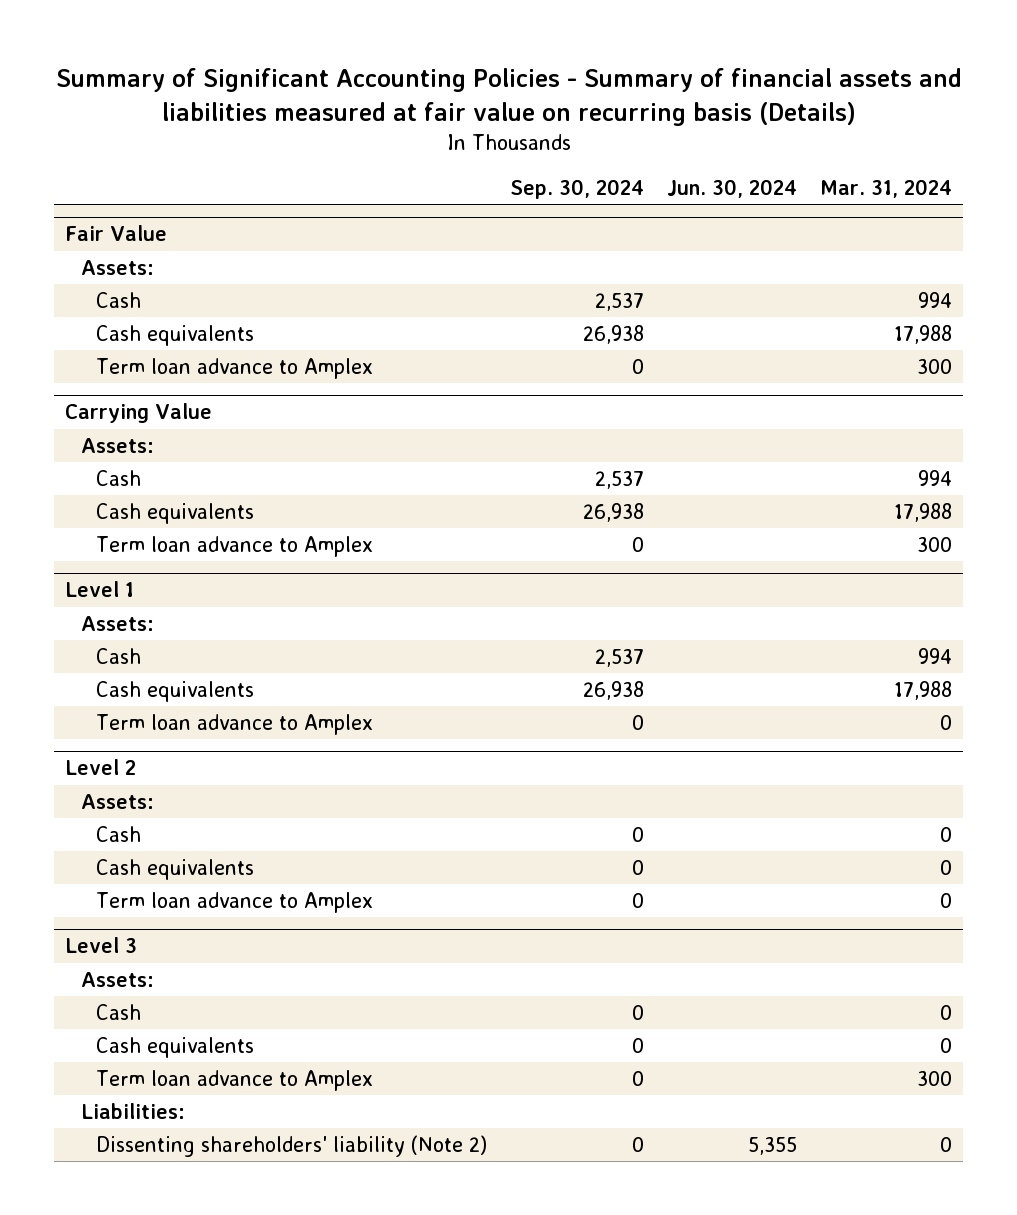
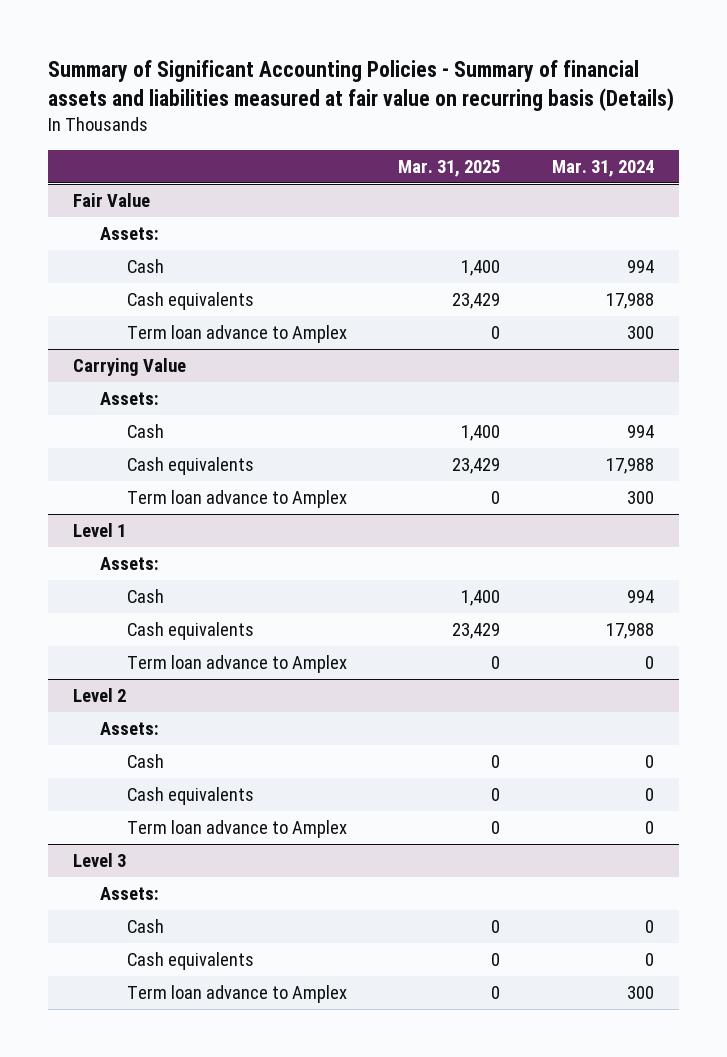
[510,179,645,200] Sep. 30, 2024 -> none
[666,179,797,199] Jun. 30, 2024 -> none
none -> [398,159,501,177] Mar. 31, 2025
[80,1102,185,1119] Liabilities: -> none
[96,1134,488,1157] Dissenting shareholders' liability (Note 2) -> none

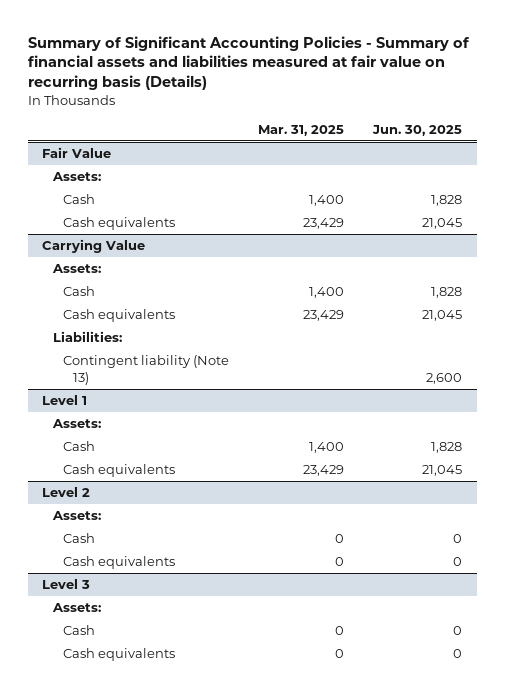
[551,159,654,177] Mar. 31, 2024 -> none
none -> [372,124,463,136] Jun. 30, 2025
[127,325,348,344] Term loan advance to Amplex -> none
[127,490,348,509] Term loan advance to Amplex -> none
none -> [52,331,122,343] Liabilities:
none -> [63,355,230,385] Contingent liability (Note 13)
[127,655,348,674] Term loan advance to Amplex -> none
[127,820,348,839] Term loan advance to Amplex -> none
[127,985,348,1004] Term loan advance to Amplex -> none

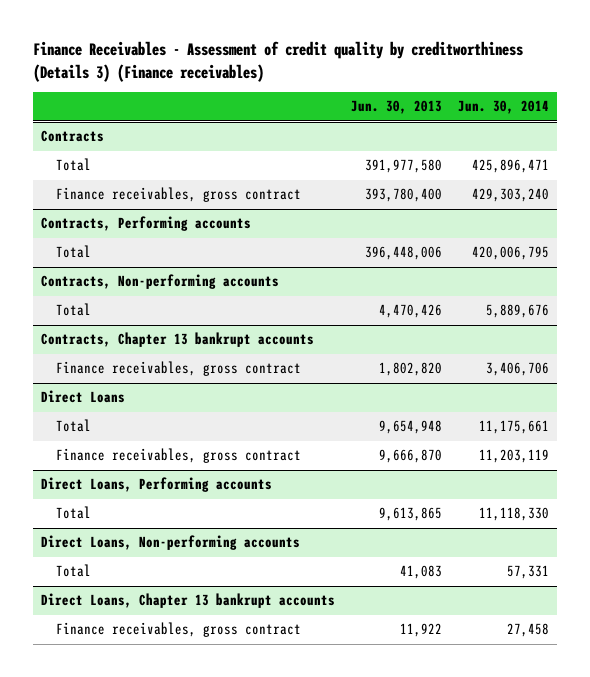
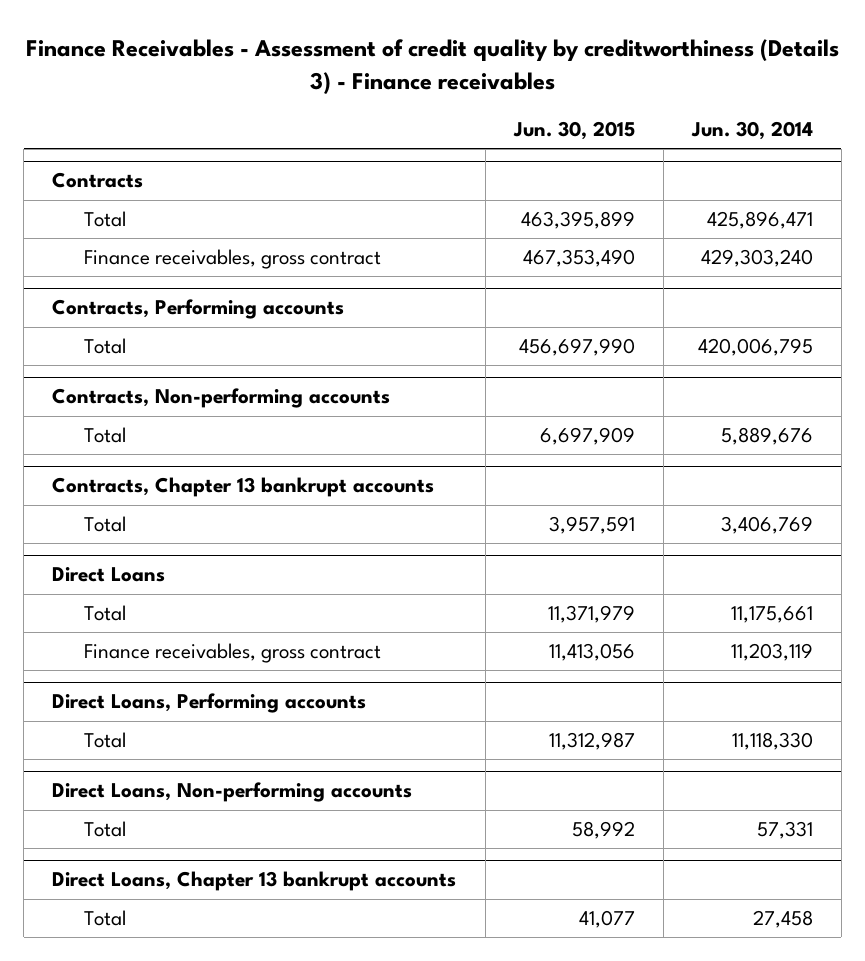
[33,41,524,82] Finance Receivables - Assessment of credit quality by creditworthiness (Details 3) (Finance receivables) -> [25,39,839,94] Finance Receivables - Assessment of credit quality by creditworthiness (Details 3) - Finance receivables
[351,100,443,115] Jun. 30, 2013 -> none
none -> [512,121,635,141] Jun. 30, 2015
[55,361,301,377] Finance receivables, gross contract -> none
none -> [83,516,126,533] Total
[55,622,301,638] Finance receivables, gross contract -> [83,910,126,927] Total

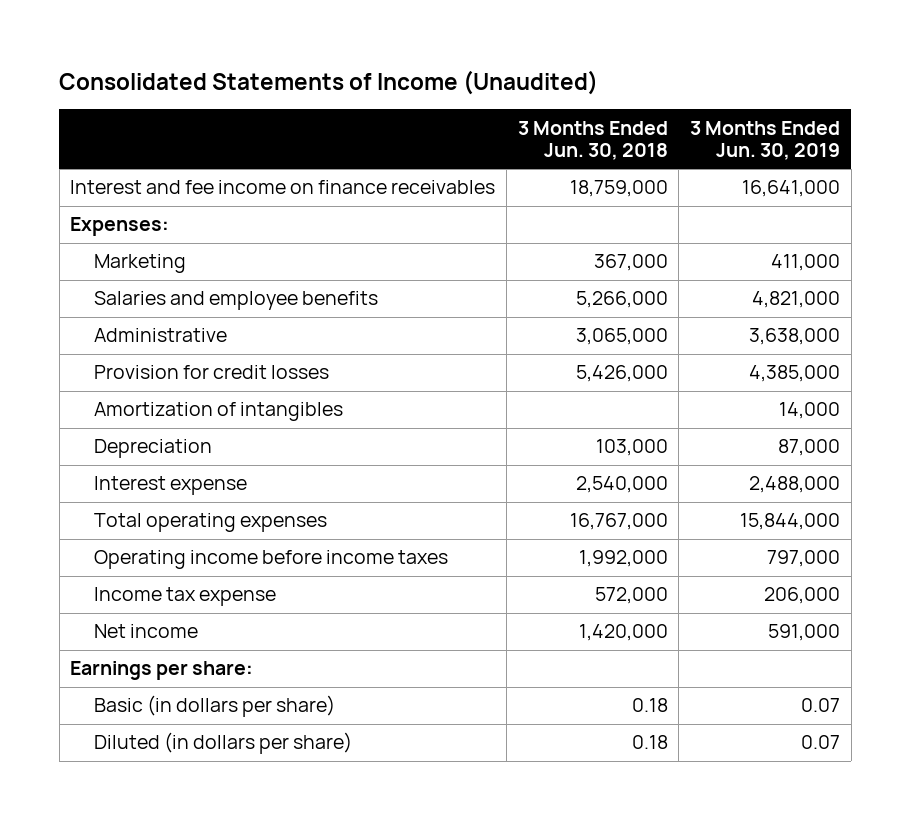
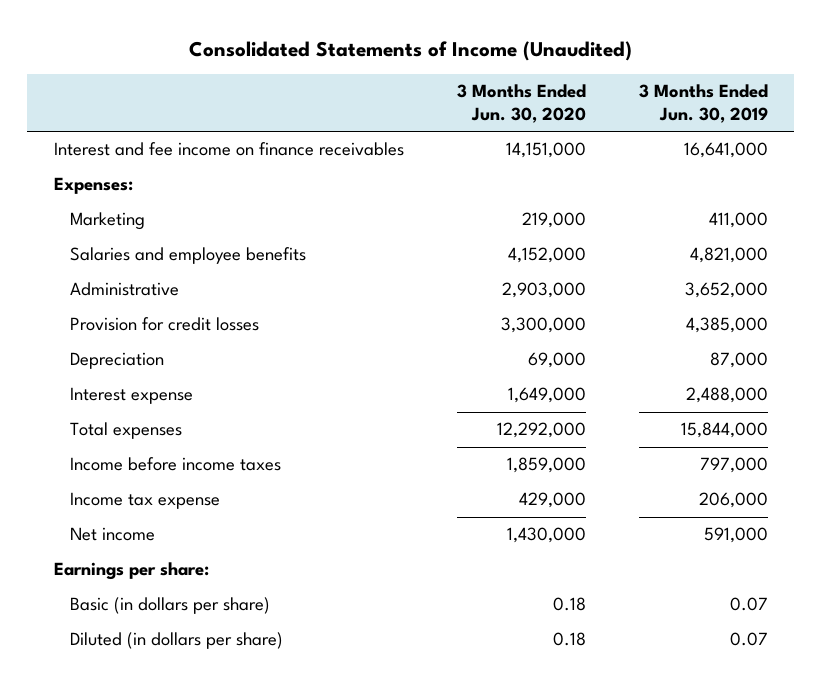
[517,120,668,161] 3 Months Ended Jun. 30, 2018 -> none
none -> [456,84,586,124] 3 Months Ended Jun. 30, 2020
[749,328,841,346] 3,638,000 -> [684,282,768,299] 3,652,000
[93,402,343,422] Amortization of intangibles -> none
[93,513,327,533] Total operating expenses -> [69,422,182,440] Total expenses
[93,550,448,570] Operating income before income taxes -> [69,457,281,472] Income before income taxes

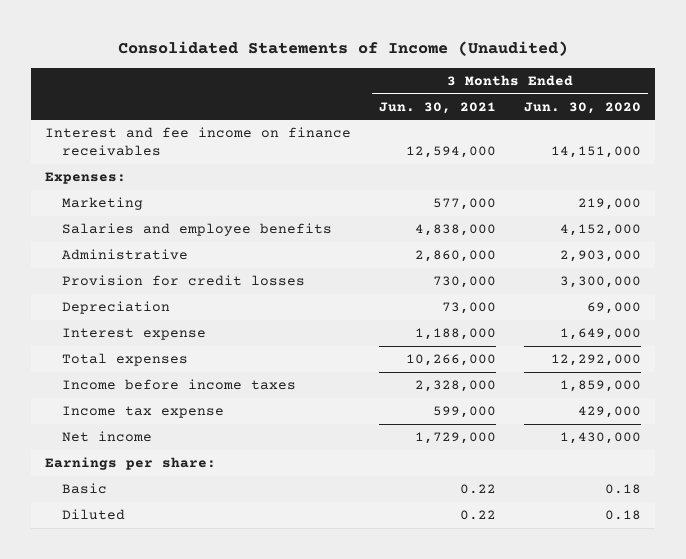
[638,84,768,124] 3 Months Ended Jun. 30, 2019 -> none
none -> [378,101,496,114] Jun. 30, 2021
[69,597,270,615] Basic (in dollars per share) -> [61,483,107,495] Basic
[69,632,283,650] Diluted (in dollars per share) -> [61,509,125,521] Diluted

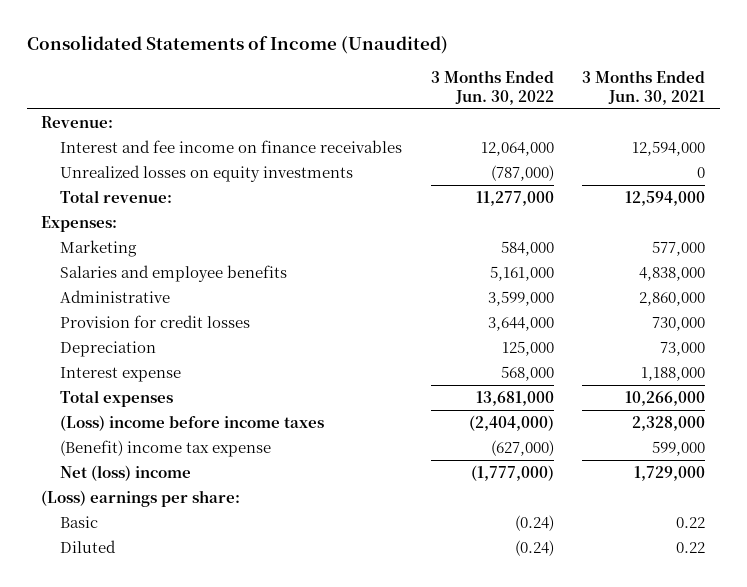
[523,101,641,114] Jun. 30, 2020 -> none
none -> [430,70,554,105] 3 Months Ended Jun. 30, 2022
none -> [41,115,114,128] Revenue:
none -> [60,164,354,182] Unrealized losses on equity investments
none -> [60,189,173,203] Total revenue:
[61,379,296,391] Income before income taxes -> [60,414,325,431] (Loss) income before income taxes
[61,406,224,419] Income tax expense -> [60,439,272,457] (Benefit) income tax expense
[61,431,152,443] Net income -> [60,464,192,481] Net (loss) income
[44,457,216,471] Earnings per share: -> [41,489,241,507] (Loss) earnings per share:

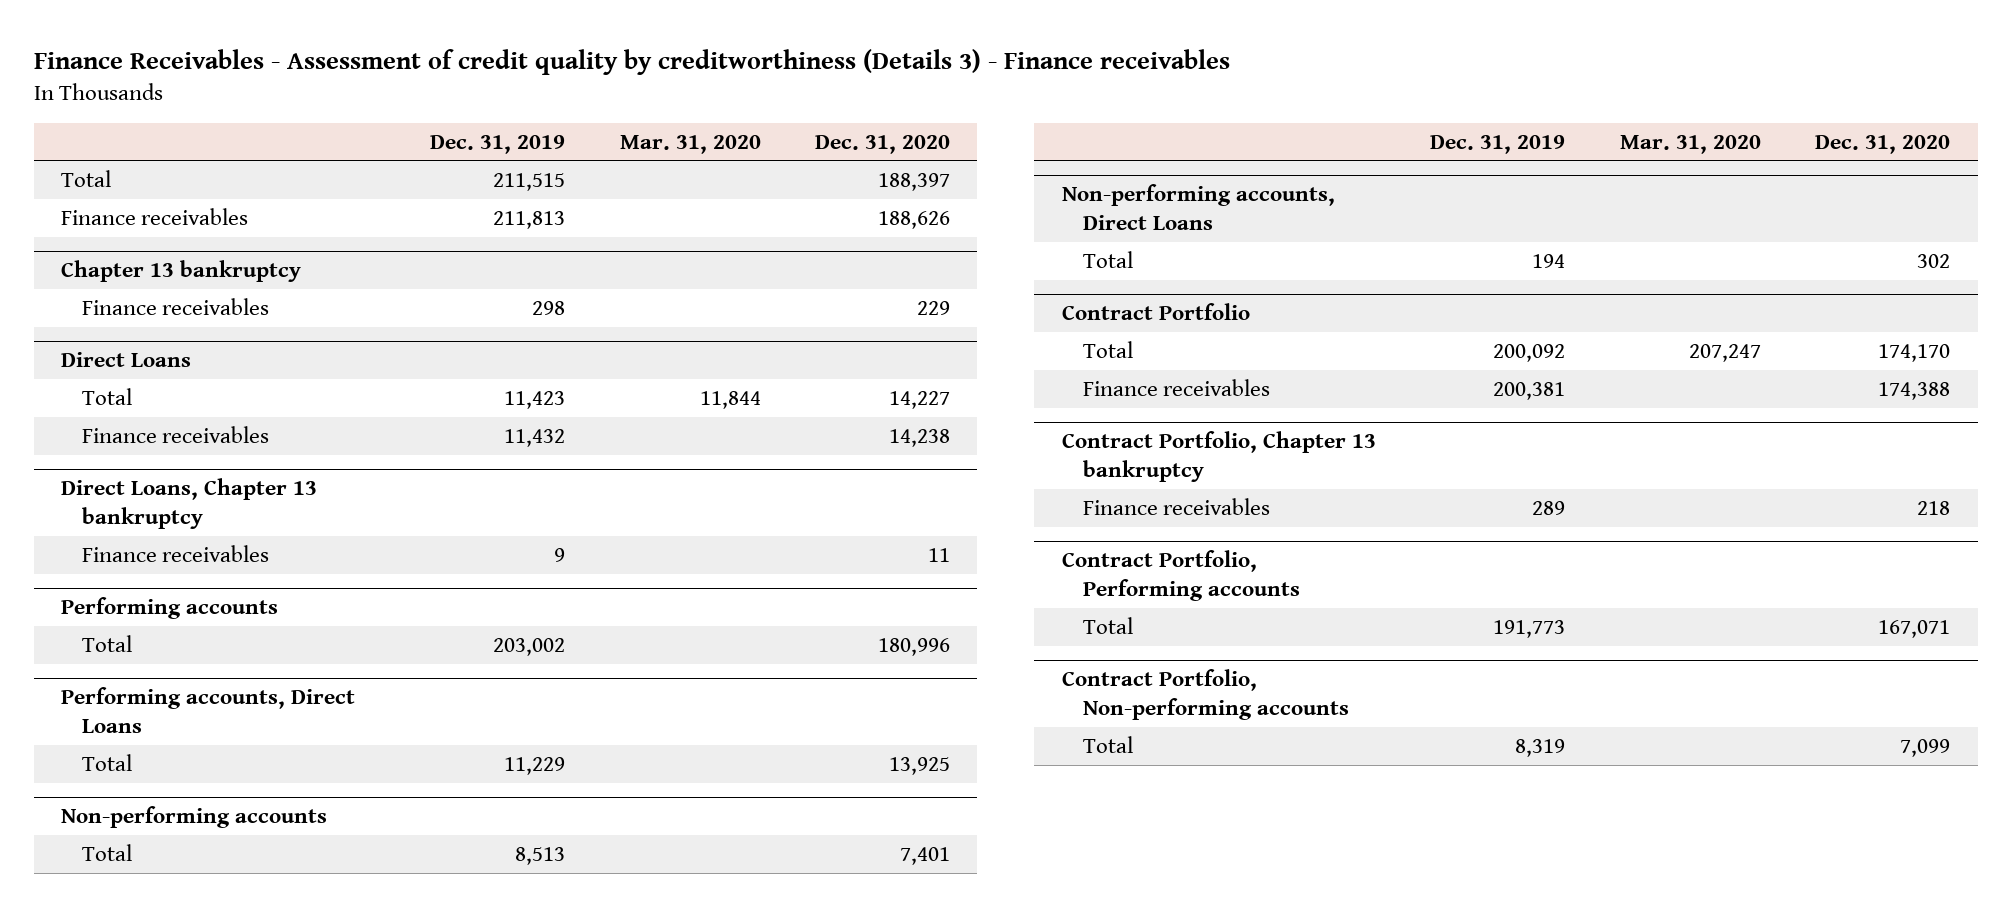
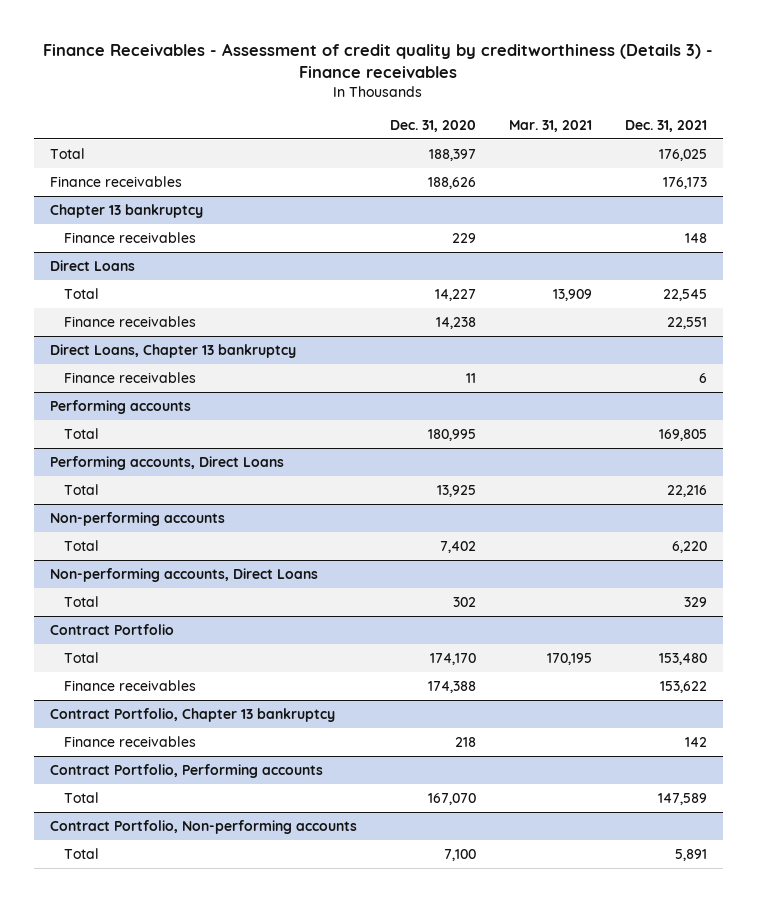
[429,134,565,154] Dec. 31, 2019 -> none
[619,134,761,154] Mar. 31, 2020 -> none
none -> [508,120,592,133] Mar. 31, 2021
none -> [624,120,707,133] Dec. 31, 2021
[878,637,951,656] 180,996 -> [427,428,476,441] 180,995
[900,846,951,865] 7,401 -> [439,540,476,553] 7,402
[1878,619,1951,638] 167,071 -> [427,792,476,805] 167,070
[1900,738,1951,757] 7,099 -> [443,848,476,861] 7,100

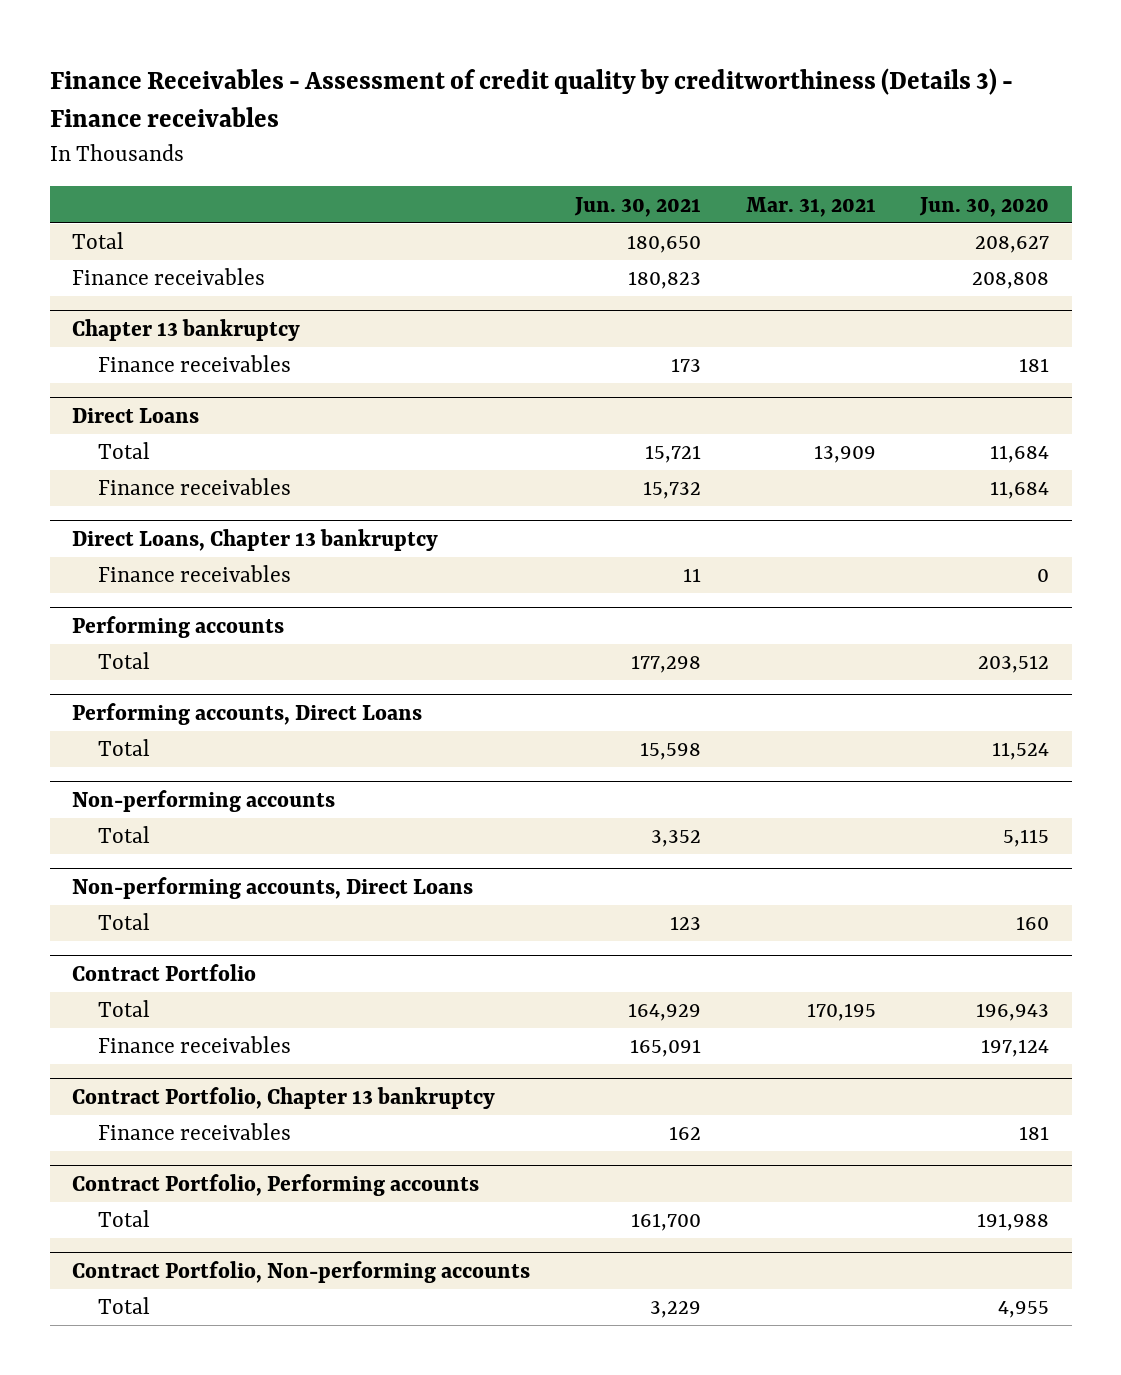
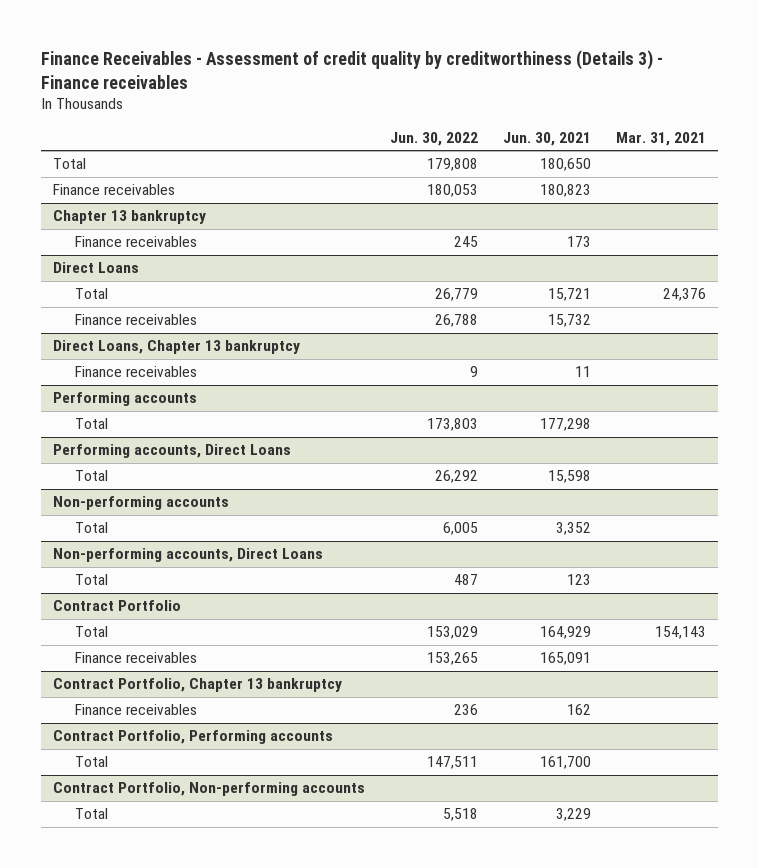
[919,196,1050,217] Jun. 30, 2020 -> none
none -> [390,131,479,146] Jun. 30, 2022
[813,445,876,464] 13,909 -> [662,288,706,302] 24,376
[806,1003,876,1022] 170,195 -> [654,626,706,640] 154,143

